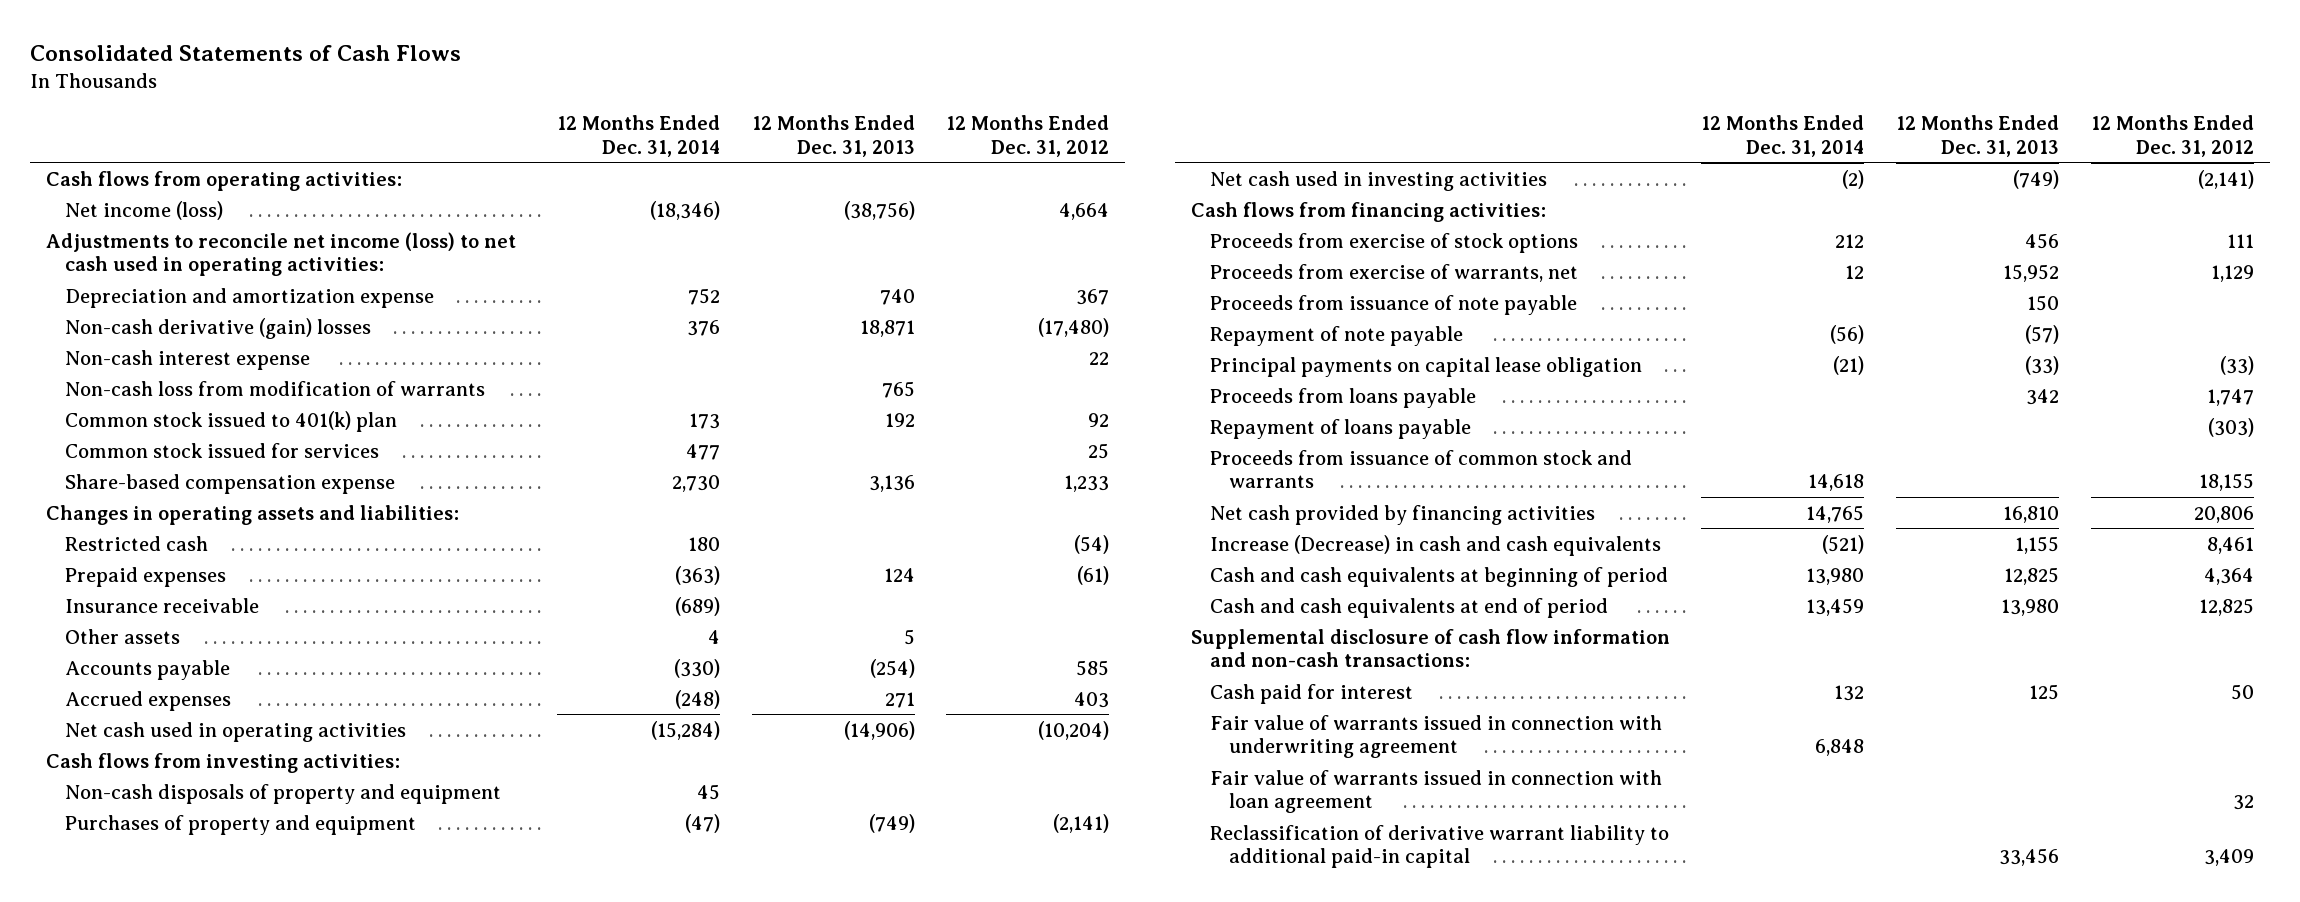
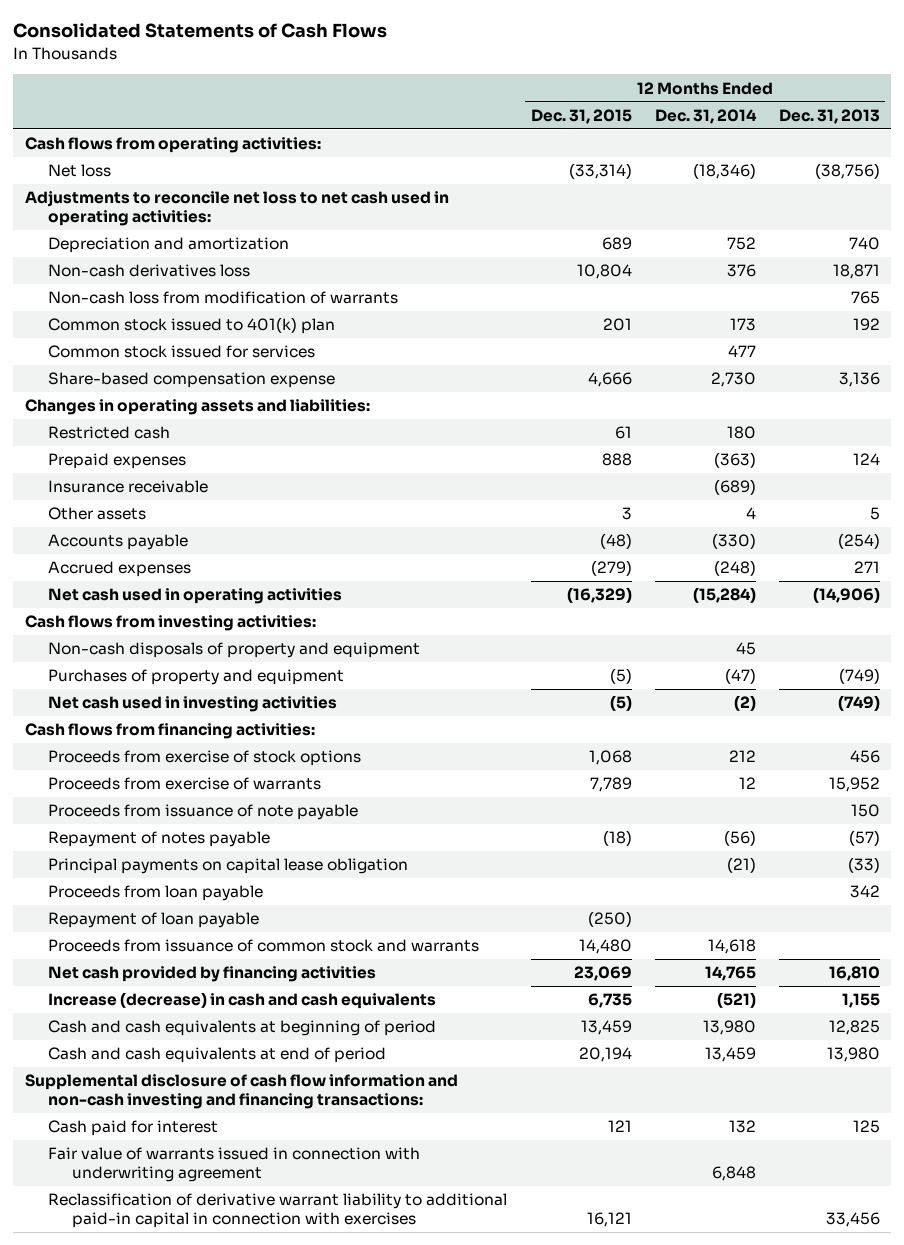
[946,115,1110,157] 12 Months Ended Dec. 31, 2012 -> none
none -> [530,108,632,124] Dec. 31, 2015
[65,349,311,370] Non-cash interest expense -> none
[65,200,224,220] Net income (loss) -> [48,164,112,178] Net loss
[46,231,517,276] Adjustments to reconcile net income (loss) to net cash used in operating activities: -> [24,191,449,227] Adjustments to reconcile net loss to net cash used in operating activities:
[65,287,435,308] Depreciation and amortization expense -> [48,237,290,254] Depreciation and amortization
[65,317,372,339] Non-cash derivative (gain) losses -> [48,264,251,278] Non-cash derivatives loss
[1210,263,1579,282] Proceeds from exercise of warrants, net -> [48,777,322,791] Proceeds from exercise of warrants
[1210,325,1464,346] Repayment of note payable -> [48,831,271,848] Repayment of notes payable
[1210,387,1477,408] Proceeds from loans payable -> [48,885,264,902] Proceeds from loan payable
[1210,418,1472,439] Repayment of loans payable -> [48,912,260,929] Repayment of loan payable
[1210,534,1662,556] Increase (Decrease) in cash and cash equivalents -> [48,992,437,1010] Increase (decrease) in cash and cash equivalents
[1190,628,1670,667] Supplemental disclosure of cash flow information and non-cash transactions: -> [24,1074,458,1110] Supplemental disclosure of cash flow information and non-cash investing and financing transactions:
[1210,769,1663,813] Fair value of warrants issued in connection with loan agreement -> none
[1210,824,1670,868] Reclassification of derivative warrant liability to additional paid-in capital -> [48,1193,508,1229] Reclassification of derivative warrant liability to additional paid-in capital in connection with exercises

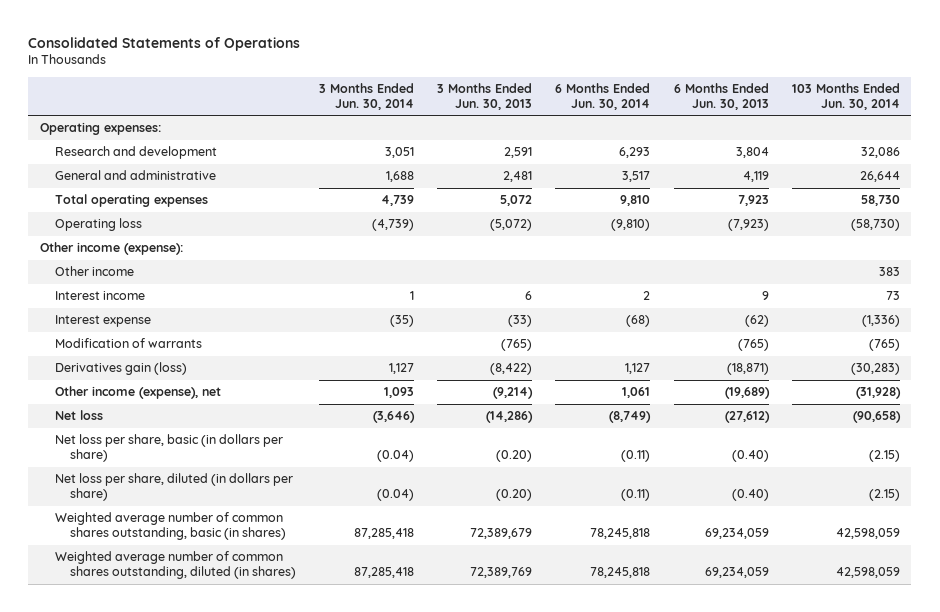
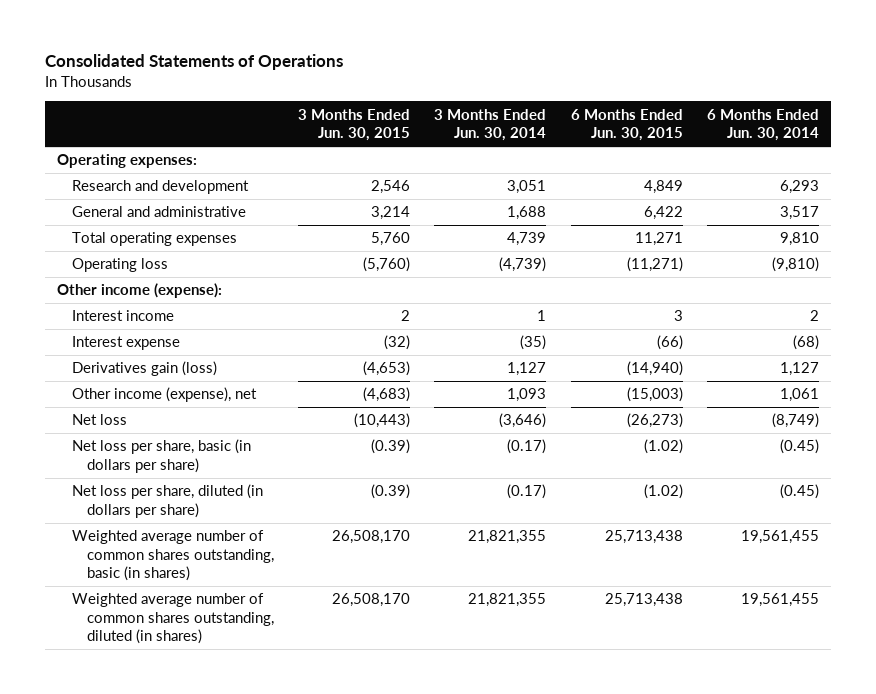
[437,82,533,110] 3 Months Ended Jun. 30, 2013 -> none
[673,82,769,110] 6 Months Ended Jun. 30, 2013 -> none
[791,82,900,110] 103 Months Ended Jun. 30, 2014 -> none
none -> [298,108,411,142] 3 Months Ended Jun. 30, 2015
none -> [570,108,683,142] 6 Months Ended Jun. 30, 2015
[54,266,134,277] Other income -> none
[54,338,202,349] Modification of warrants -> none
[376,450,414,463] (0.04) -> [507,439,547,455] (0.17)
[621,450,651,463] (0.11) -> [779,439,819,455] (0.45)
[376,489,414,502] (0.04) -> [507,484,547,500] (0.17)
[621,489,651,502] (0.11) -> [779,484,819,500] (0.45)
[353,528,414,540] 87,285,418 -> [468,530,547,545] 21,821,355
[590,528,651,540] 78,245,818 -> [740,530,819,545] 19,561,455
[353,567,414,579] 87,285,418 -> [468,593,547,608] 21,821,355
[590,567,651,579] 78,245,818 -> [740,593,819,608] 19,561,455

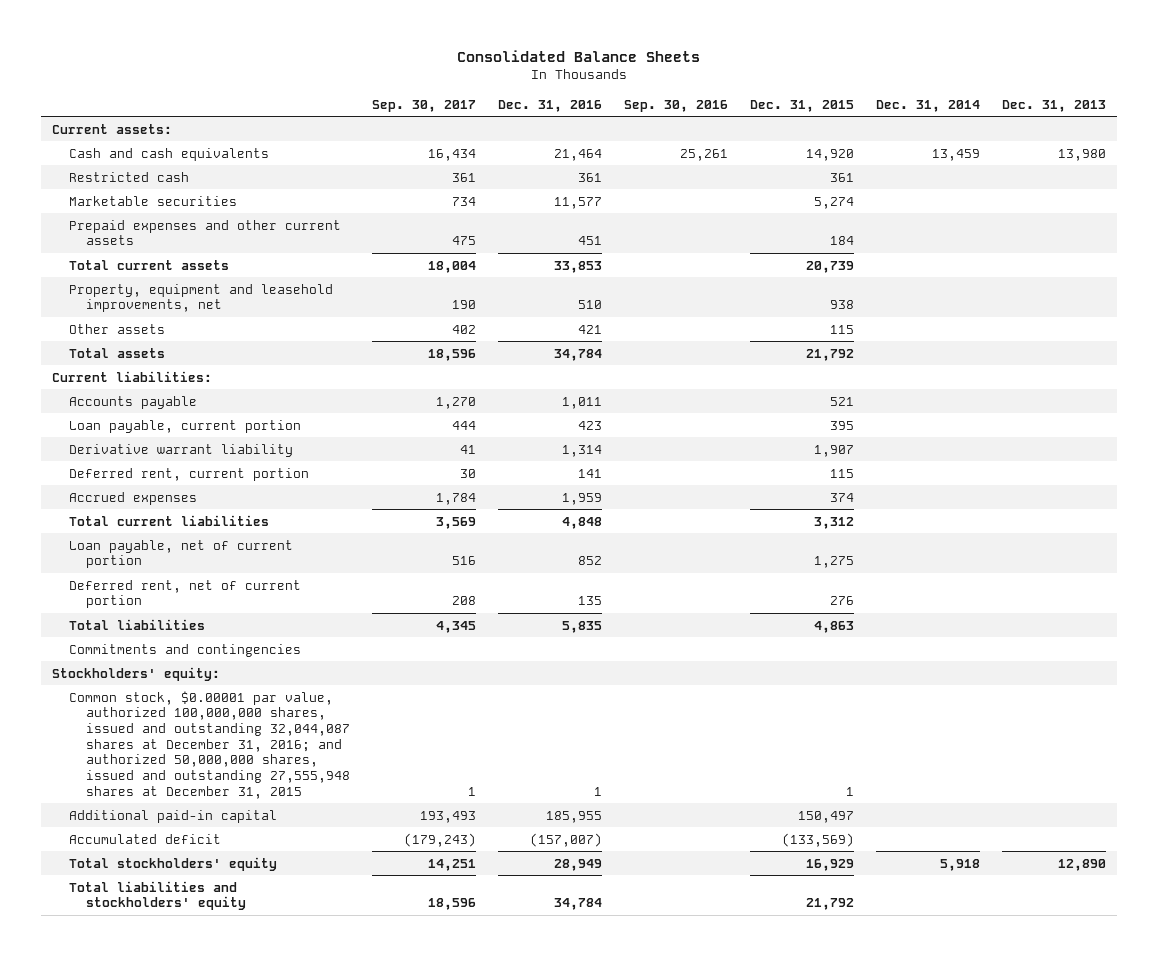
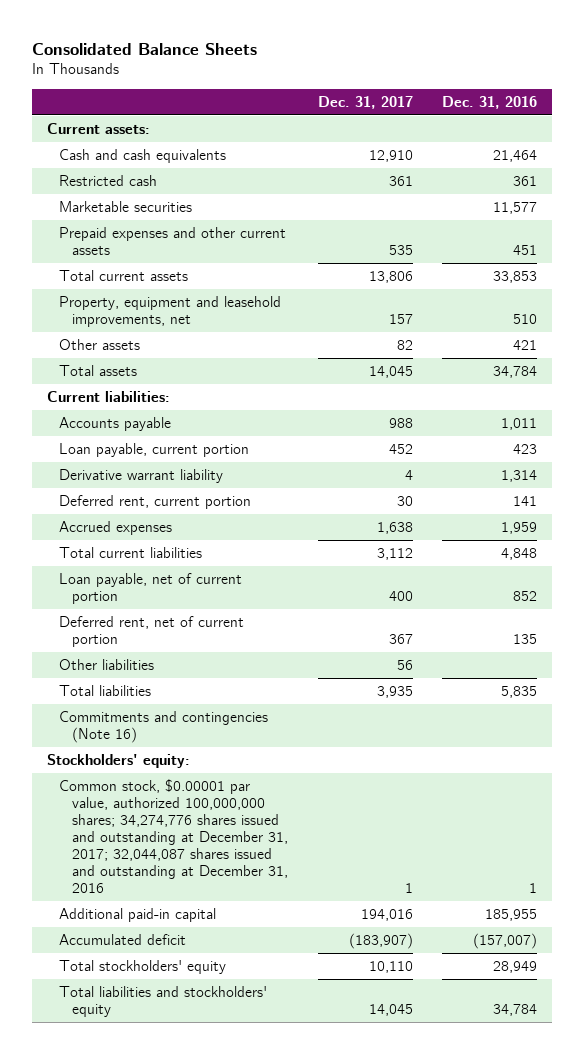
[372,99,477,112] Sep. 30, 2017 -> none
[624,99,729,112] Sep. 30, 2016 -> none
[750,99,855,112] Dec. 31, 2015 -> none
[876,99,981,112] Dec. 31, 2014 -> none
[1002,99,1107,112] Dec. 31, 2013 -> none
none -> [317,96,413,110] Dec. 31, 2017
none -> [59,658,155,670] Other liabilities
[69,643,302,657] Commitments and contingencies -> [59,710,269,744] Commitments and contingencies (Note 16)
[69,690,351,799] Common stock, $0.00001 par value, authorized 100,000,000 shares, issued and outstanding 32,044,087 shares at December 31, 2016; and authorized 50,000,000 shares, issued and outstanding 27,555,948 shares at December 31, 2015 -> [59,778,288,894] Common stock, $0.00001 par value, authorized 100,000,000 shares; 34,274,776 shares issued and outstanding at December 31, 2017; 32,044,087 shares issued and outstanding at December 31, 2016

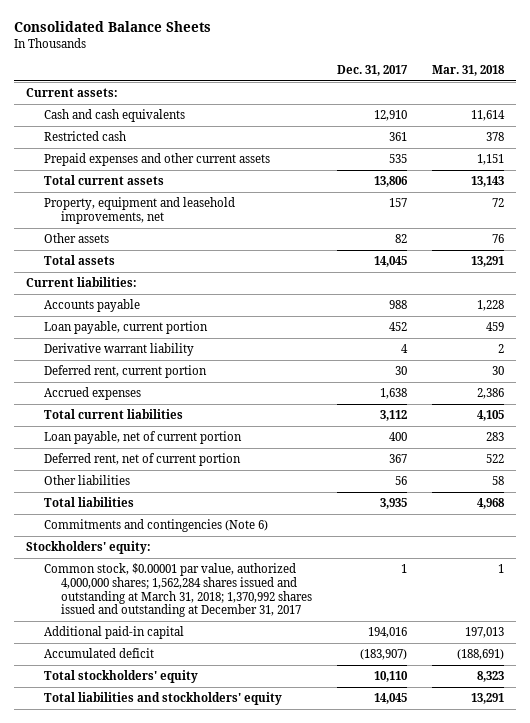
[442,96,538,110] Dec. 31, 2016 -> none
none -> [431,65,505,77] Mar. 31, 2018
[59,200,193,212] Marketable securities -> none
[59,710,269,744] Commitments and contingencies (Note 16) -> [43,519,268,533] Commitments and contingencies (Note 6)
[59,778,288,894] Common stock, $0.00001 par value, authorized 100,000,000 shares; 34,274,776 shares issued and outstanding at December 31, 2017; 32,044,087 shares issued and outstanding at December 31, 2016 -> [43,563,312,618] Common stock, $0.00001 par value, authorized 4,000,000 shares; 1,562,284 shares issued and outstanding at March 31, 2018; 1,370,992 shares issued and outstanding at December 31, 2017

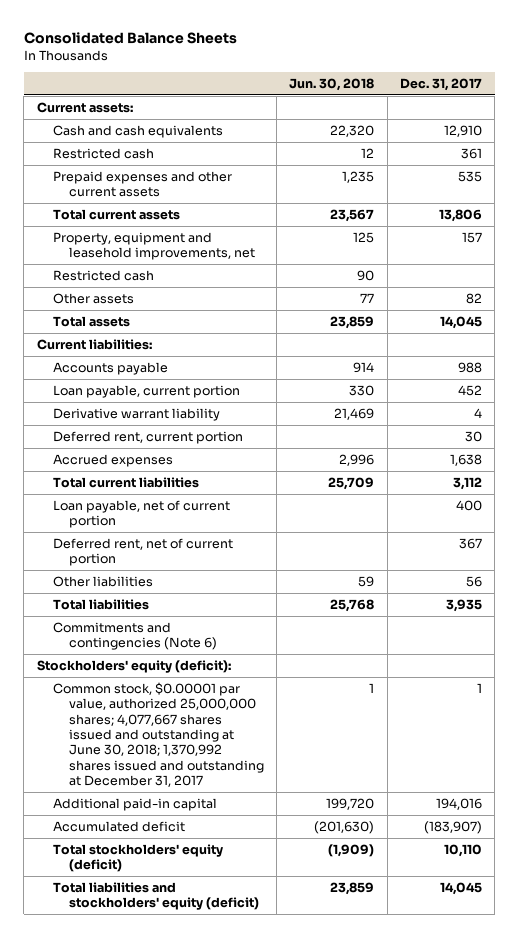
[431,65,505,77] Mar. 31, 2018 -> none
none -> [289,77,375,91] Jun. 30, 2018
none -> [52,269,154,281] Restricted cash
[26,541,152,555] Stockholders' equity: -> [36,659,231,673] Stockholders' equity (deficit):
[43,563,312,618] Common stock, $0.00001 par value, authorized 4,000,000 shares; 1,562,284 shares issued and outstanding at March 31, 2018; 1,370,992 shares issued and outstanding at December 31, 2017 -> [52,681,264,788] Common stock, $0.00001 par value, authorized 25,000,000 shares; 4,077,667 shares issued and outstanding at June 30, 2018; 1,370,992 shares issued and outstanding at December 31, 2017
[43,670,198,684] Total stockholders' equity -> [52,843,223,873] Total stockholders' equity (deficit)
[43,692,282,706] Total liabilities and stockholders' equity -> [52,881,259,911] Total liabilities and stockholders' equity (deficit)

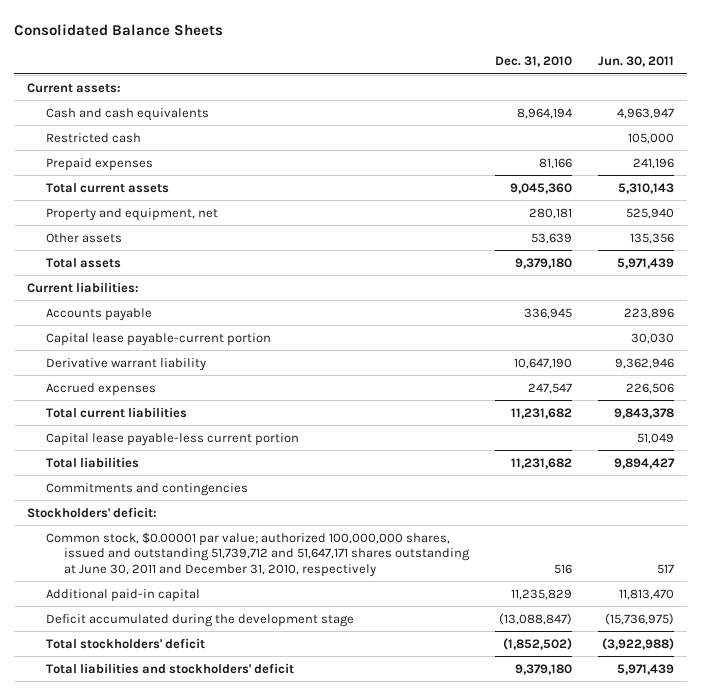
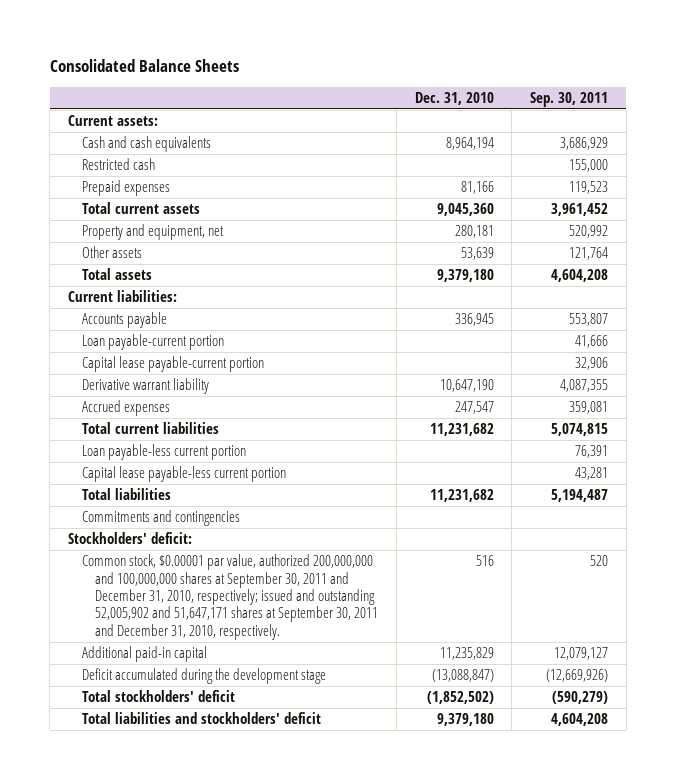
[597,56,674,68] Jun. 30, 2011 -> none
none -> [530,92,609,108] Sep. 30, 2011
none -> [81,334,224,351] Loan payable-current portion
none -> [81,444,246,461] Loan payable-less current portion
[45,531,470,577] Common stock, $0.00001 par value; authorized 100,000,000 shares, issued and outstanding 51,739,712 and 51,647,171 shares outstanding at June 30, 2011 and December 31, 2010, respectively -> [81,554,379,640] Common stock, $0.00001 par value, authorized 200,000,000 and 100,000,000 shares at September 30, 2011 and December 31, 2010, respectively; issued and outstanding 52,005,902 and 51,647,171 shares at September 30, 2011 and December 31, 2010, respectively.

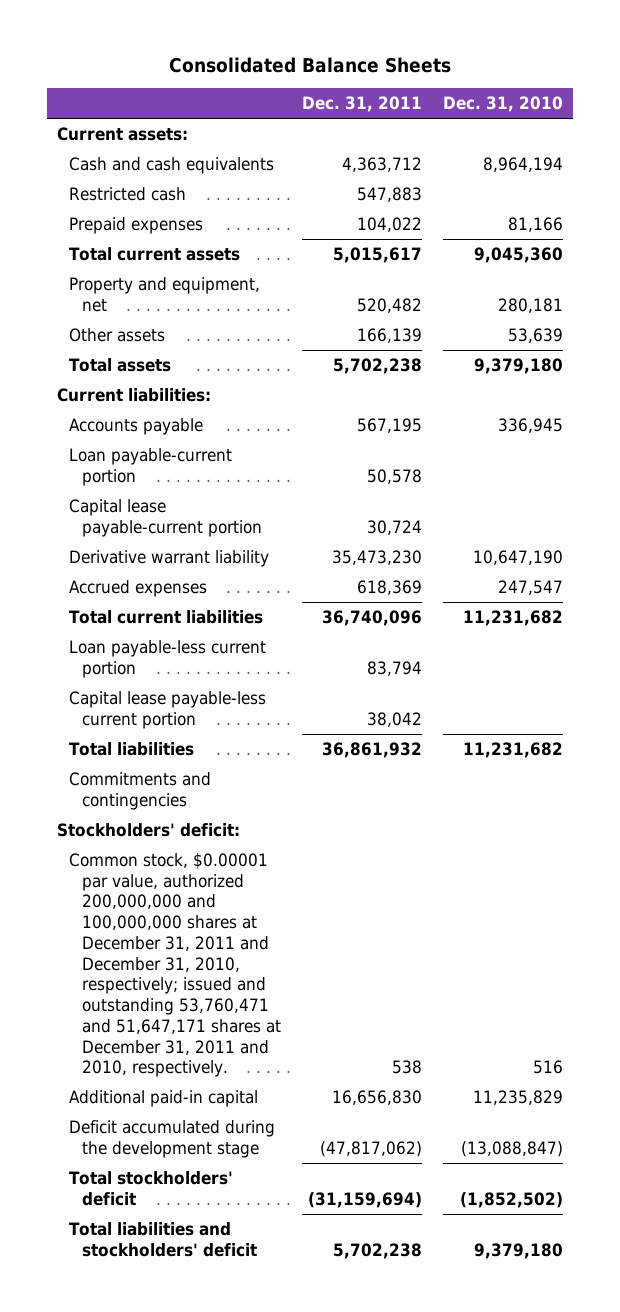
[530,92,609,108] Sep. 30, 2011 -> none
none -> [301,96,422,113] Dec. 31, 2011
[81,554,379,640] Common stock, $0.00001 par value, authorized 200,000,000 and 100,000,000 shares at September 30, 2011 and December 31, 2010, respectively; issued and outstanding 52,005,902 and 51,647,171 shares at September 30, 2011 and December 31, 2010, respectively. -> [69,853,281,1078] Common stock, $0.00001 par value, authorized 200,000,000 and 100,000,000 shares at December 31, 2011 and December 31, 2010, respectively; issued and outstanding 53,760,471 and 51,647,171 shares at December 31, 2011 and 2010, respectively.

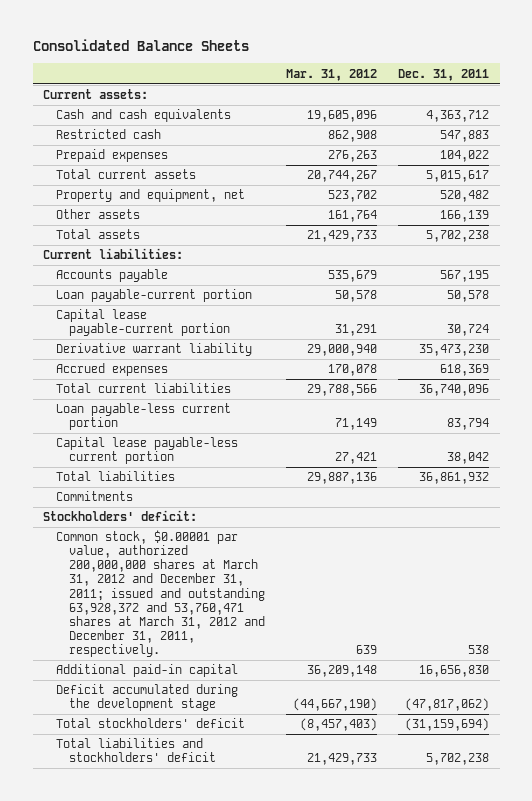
[442,96,563,113] Dec. 31, 2010 -> none
none -> [286,68,378,81] Mar. 31, 2012
[69,772,212,810] Commitments and contingencies -> [56,491,134,502] Commitments
[69,853,281,1078] Common stock, $0.00001 par value, authorized 200,000,000 and 100,000,000 shares at December 31, 2011 and December 31, 2010, respectively; issued and outstanding 53,760,471 and 51,647,171 shares at December 31, 2011 and 2010, respectively. -> [56,530,266,657] Common stock, $0.00001 par value, authorized 200,000,000 shares at March 31, 2012 and December 31, 2011; issued and outstanding 63,928,372 and 53,760,471 shares at March 31, 2012 and December 31, 2011, respectively.

